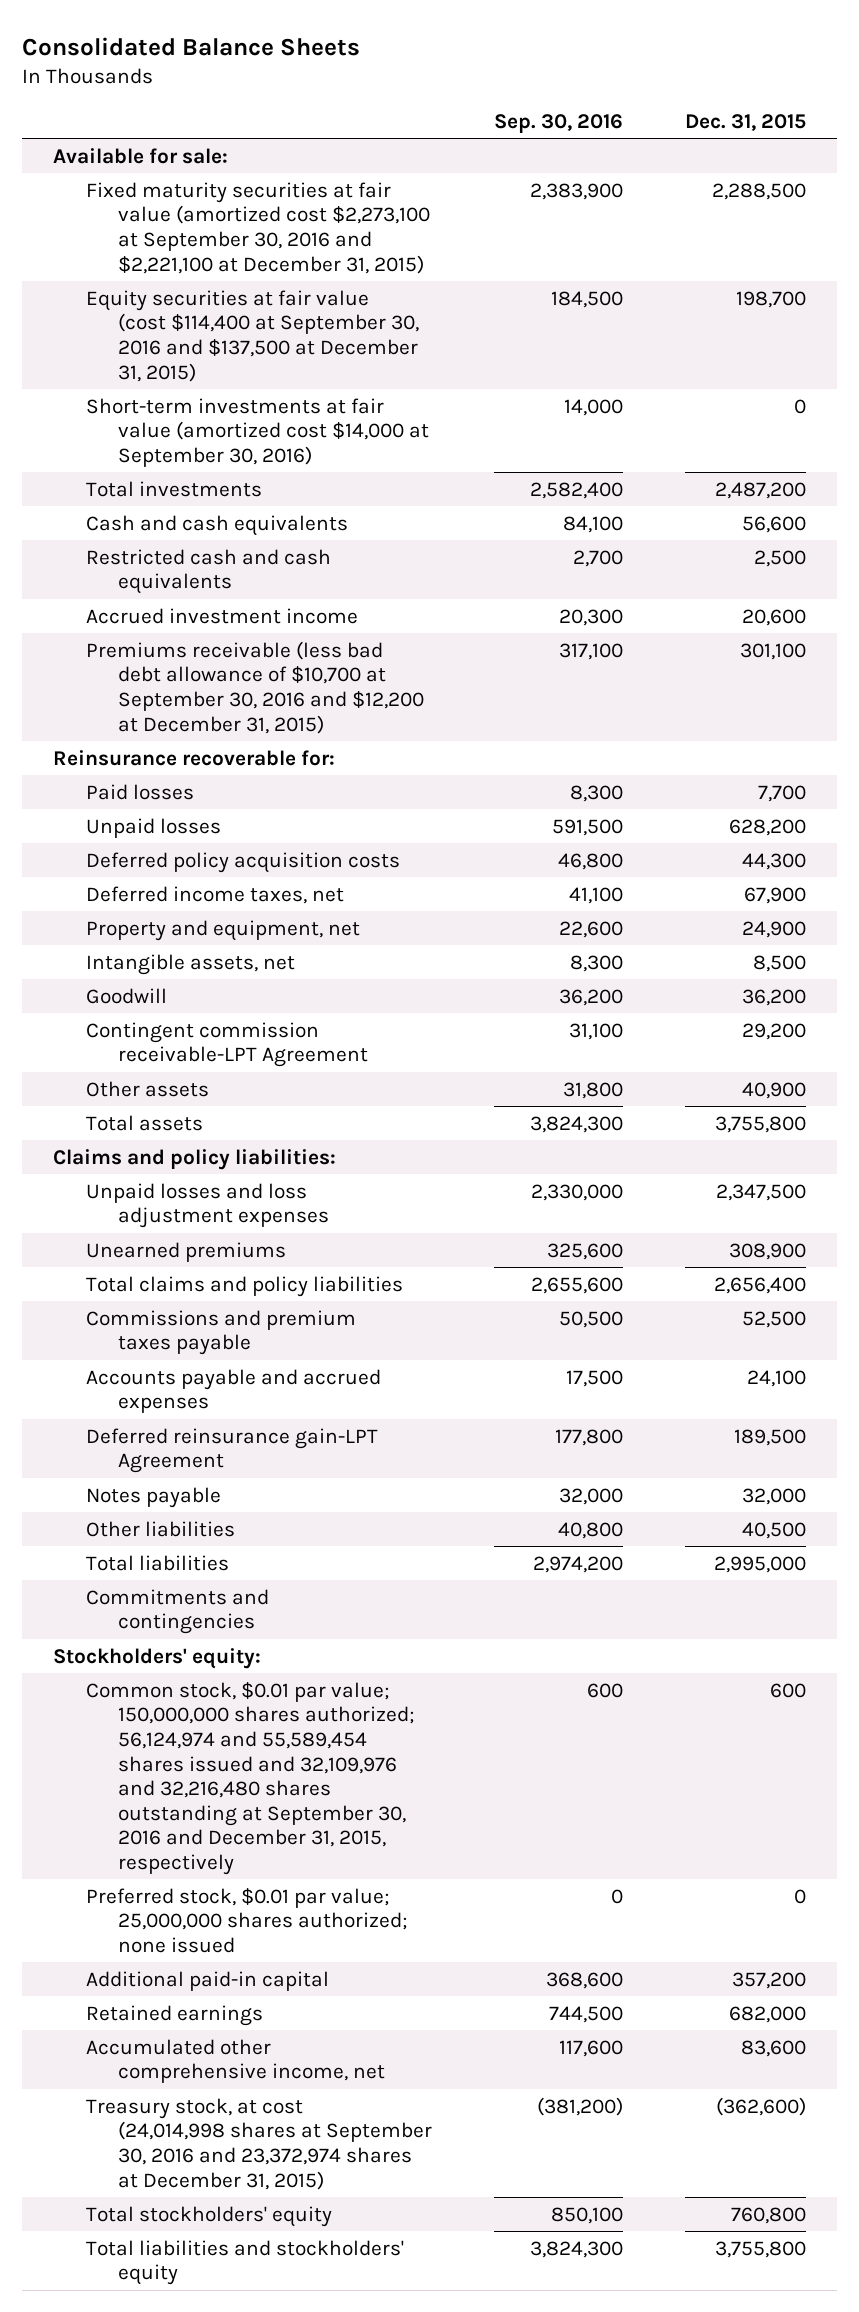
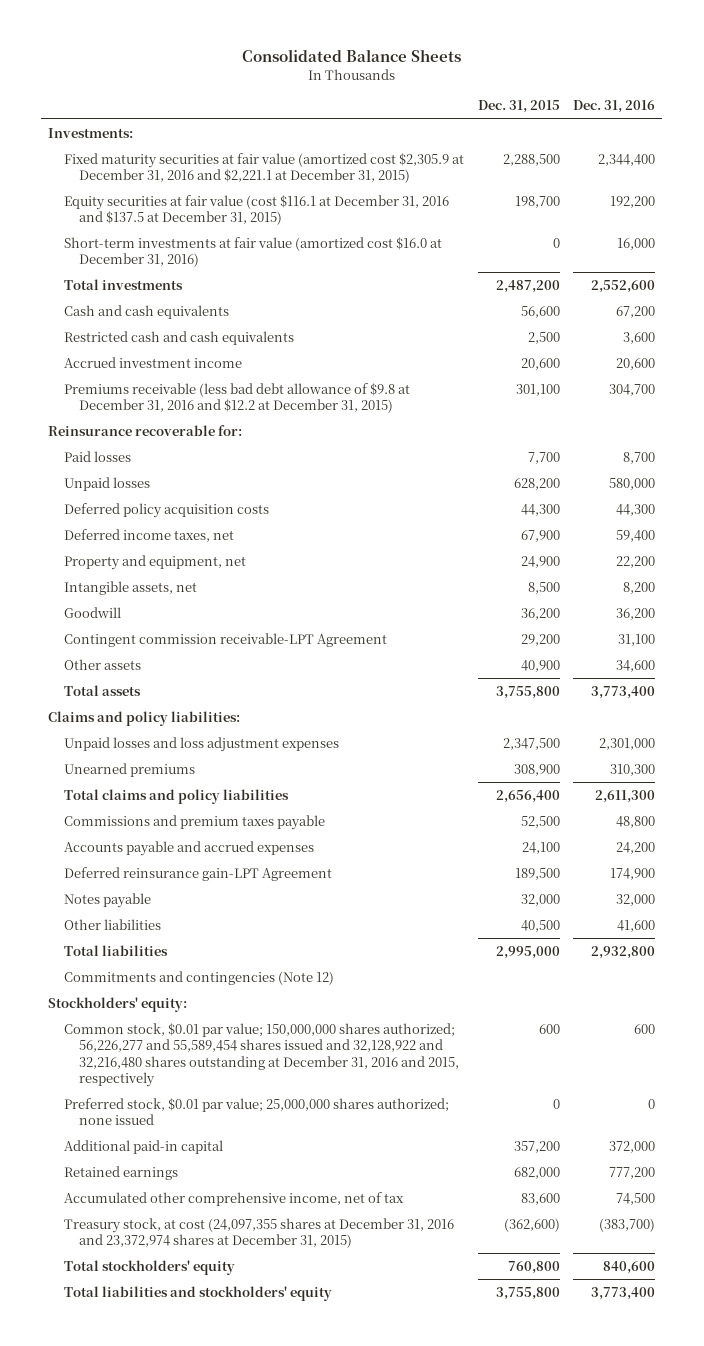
[494,114,624,134] Sep. 30, 2016 -> none
none -> [573,100,656,114] Dec. 31, 2016
[52,147,228,164] Available for sale: -> [48,127,134,138] Investments:
[85,181,431,274] Fixed maturity securities at fair value (amortized cost $2,273,100 at September 30, 2016 and $2,221,100 at December 31, 2015) -> [63,152,464,184] Fixed maturity securities at fair value (amortized cost $2,305.9 at December 31, 2016 and $2,221.1 at December 31, 2015)
[85,289,420,382] Equity securities at fair value (cost $114,400 at September 30, 2016 and $137,500 at December 31, 2015) -> [63,194,449,226] Equity securities at fair value (cost $116.1 at December 31, 2016 and $137.5 at December 31, 2015)
[85,397,430,467] Short-term investments at fair value (amortized cost $14,000 at September 30, 2016) -> [63,236,442,268] Short-term investments at fair value (amortized cost $16.0 at December 31, 2016)
[85,640,425,734] Premiums receivable (less bad debt allowance of $10,700 at September 30, 2016 and $12,200 at December 31, 2015) -> [63,382,410,414] Premiums receivable (less bad debt allowance of $9.8 at December 31, 2016 and $12.2 at December 31, 2015)
[85,1588,269,1635] Commitments and contingencies -> [63,970,334,985] Commitments and contingencies (Note 12)
[85,1681,415,1875] Common stock, $0.01 par value; 150,000,000 shares authorized; 56,124,974 and 55,589,454 shares issued and 32,109,976 and 32,216,480 shares outstanding at September 30, 2016 and December 31, 2015, respectively -> [63,1022,460,1087] Common stock, $0.01 par value; 150,000,000 shares authorized; 56,226,277 and 55,589,454 shares issued and 32,128,922 and 32,216,480 shares outstanding at December 31, 2016 and 2015, respectively
[85,2038,386,2084] Accumulated other comprehensive income, net -> [63,1191,404,1206] Accumulated other comprehensive income, net of tax
[85,2097,433,2190] Treasury stock, at cost (24,014,998 shares at September 30, 2016 and 23,372,974 shares at December 31, 2015) -> [63,1217,454,1249] Treasury stock, at cost (24,097,355 shares at December 31, 2016 and 23,372,974 shares at December 31, 2015)

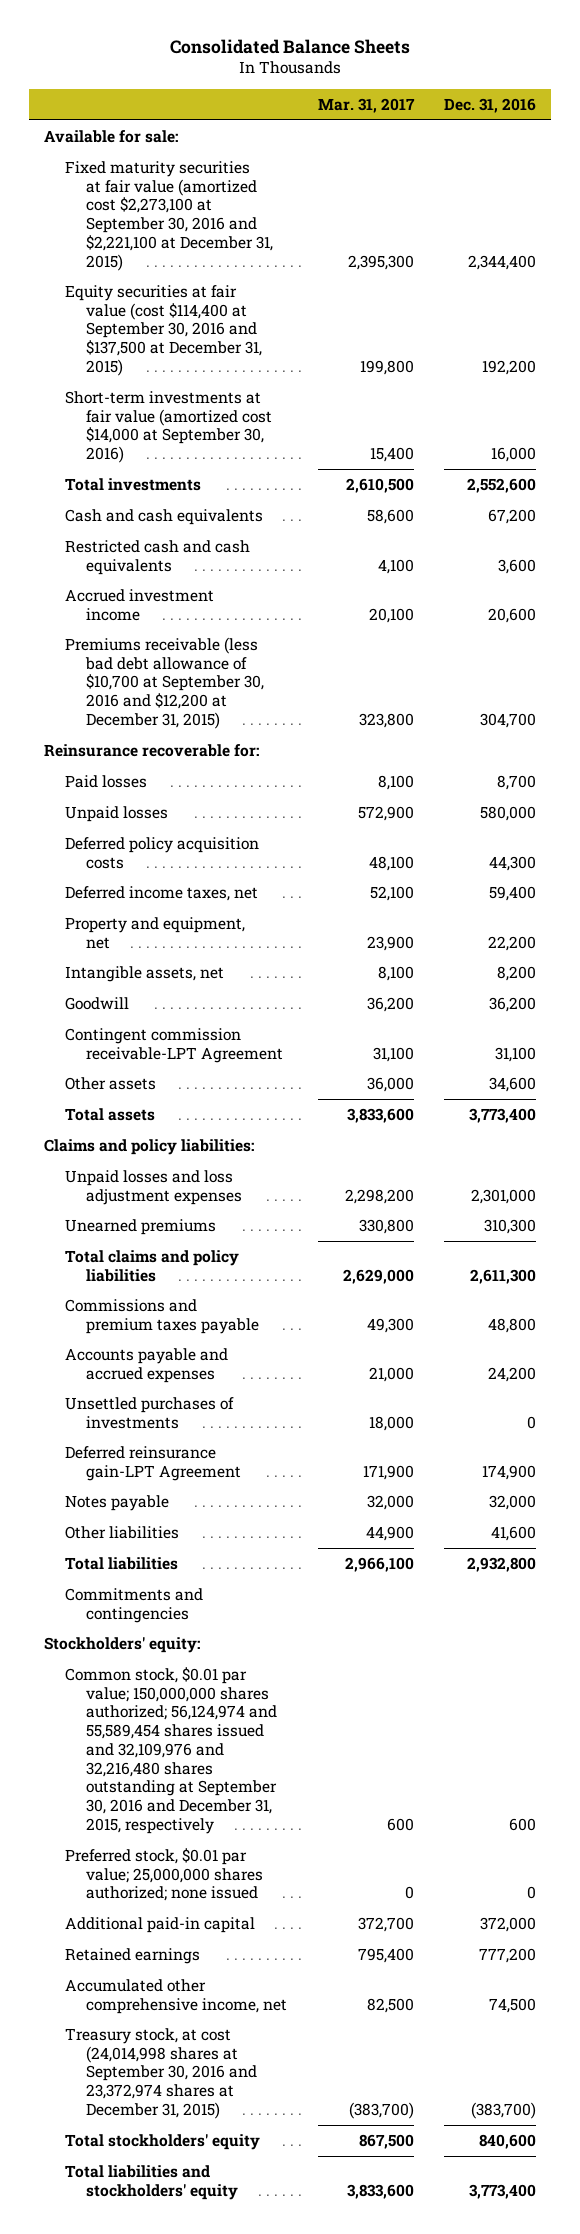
[477,100,560,114] Dec. 31, 2015 -> none
none -> [317,97,415,113] Mar. 31, 2017
[48,127,134,138] Investments: -> [44,129,179,143] Available for sale:
[63,152,464,184] Fixed maturity securities at fair value (amortized cost $2,305.9 at December 31, 2016 and $2,221.1 at December 31, 2015) -> [65,160,274,271] Fixed maturity securities at fair value (amortized cost $2,273,100 at September 30, 2016 and $2,221,100 at December 31, 2015)
[63,194,449,226] Equity securities at fair value (cost $116.1 at December 31, 2016 and $137.5 at December 31, 2015) -> [65,284,263,376] Equity securities at fair value (cost $114,400 at September 30, 2016 and $137,500 at December 31, 2015)
[63,236,442,268] Short-term investments at fair value (amortized cost $16.0 at December 31, 2016) -> [65,390,273,464] Short-term investments at fair value (amortized cost $14,000 at September 30, 2016)
[63,382,410,414] Premiums receivable (less bad debt allowance of $9.8 at December 31, 2016 and $12.2 at December 31, 2015) -> [65,636,265,729] Premiums receivable (less bad debt allowance of $10,700 at September 30, 2016 and $12,200 at December 31, 2015)
none -> [65,1396,235,1429] Unsettled purchases of investments
[63,970,334,985] Commitments and contingencies (Note 12) -> [65,1587,204,1623] Commitments and contingencies
[63,1022,460,1087] Common stock, $0.01 par value; 150,000,000 shares authorized; 56,226,277 and 55,589,454 shares issued and 32,128,922 and 32,216,480 shares outstanding at December 31, 2016 and 2015, respectively -> [65,1666,278,1834] Common stock, $0.01 par value; 150,000,000 shares authorized; 56,124,974 and 55,589,454 shares issued and 32,109,976 and 32,216,480 shares outstanding at September 30, 2016 and December 31, 2015, respectively
[63,1191,404,1206] Accumulated other comprehensive income, net of tax -> [65,1978,288,2014] Accumulated other comprehensive income, net
[63,1217,454,1249] Treasury stock, at cost (24,097,355 shares at December 31, 2016 and 23,372,974 shares at December 31, 2015) -> [65,2027,258,2119] Treasury stock, at cost (24,014,998 shares at September 30, 2016 and 23,372,974 shares at December 31, 2015)

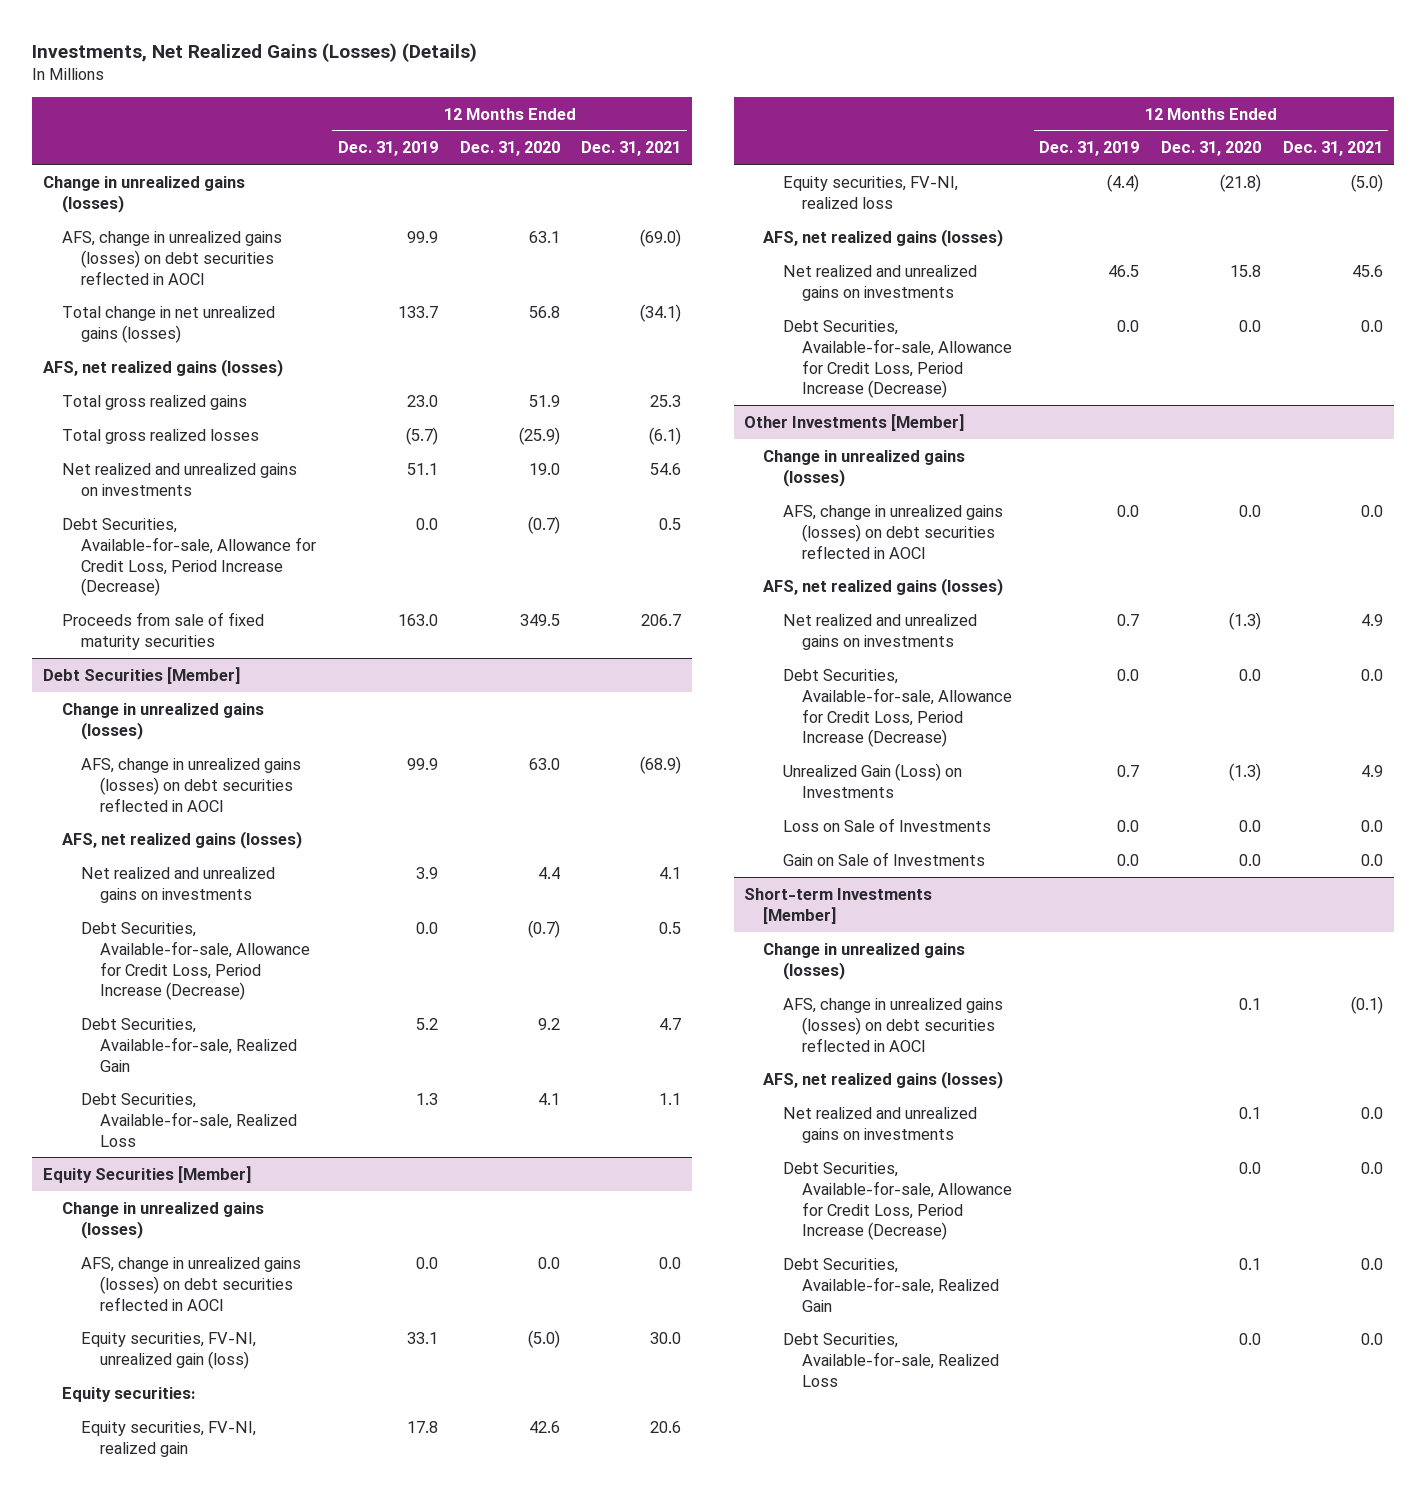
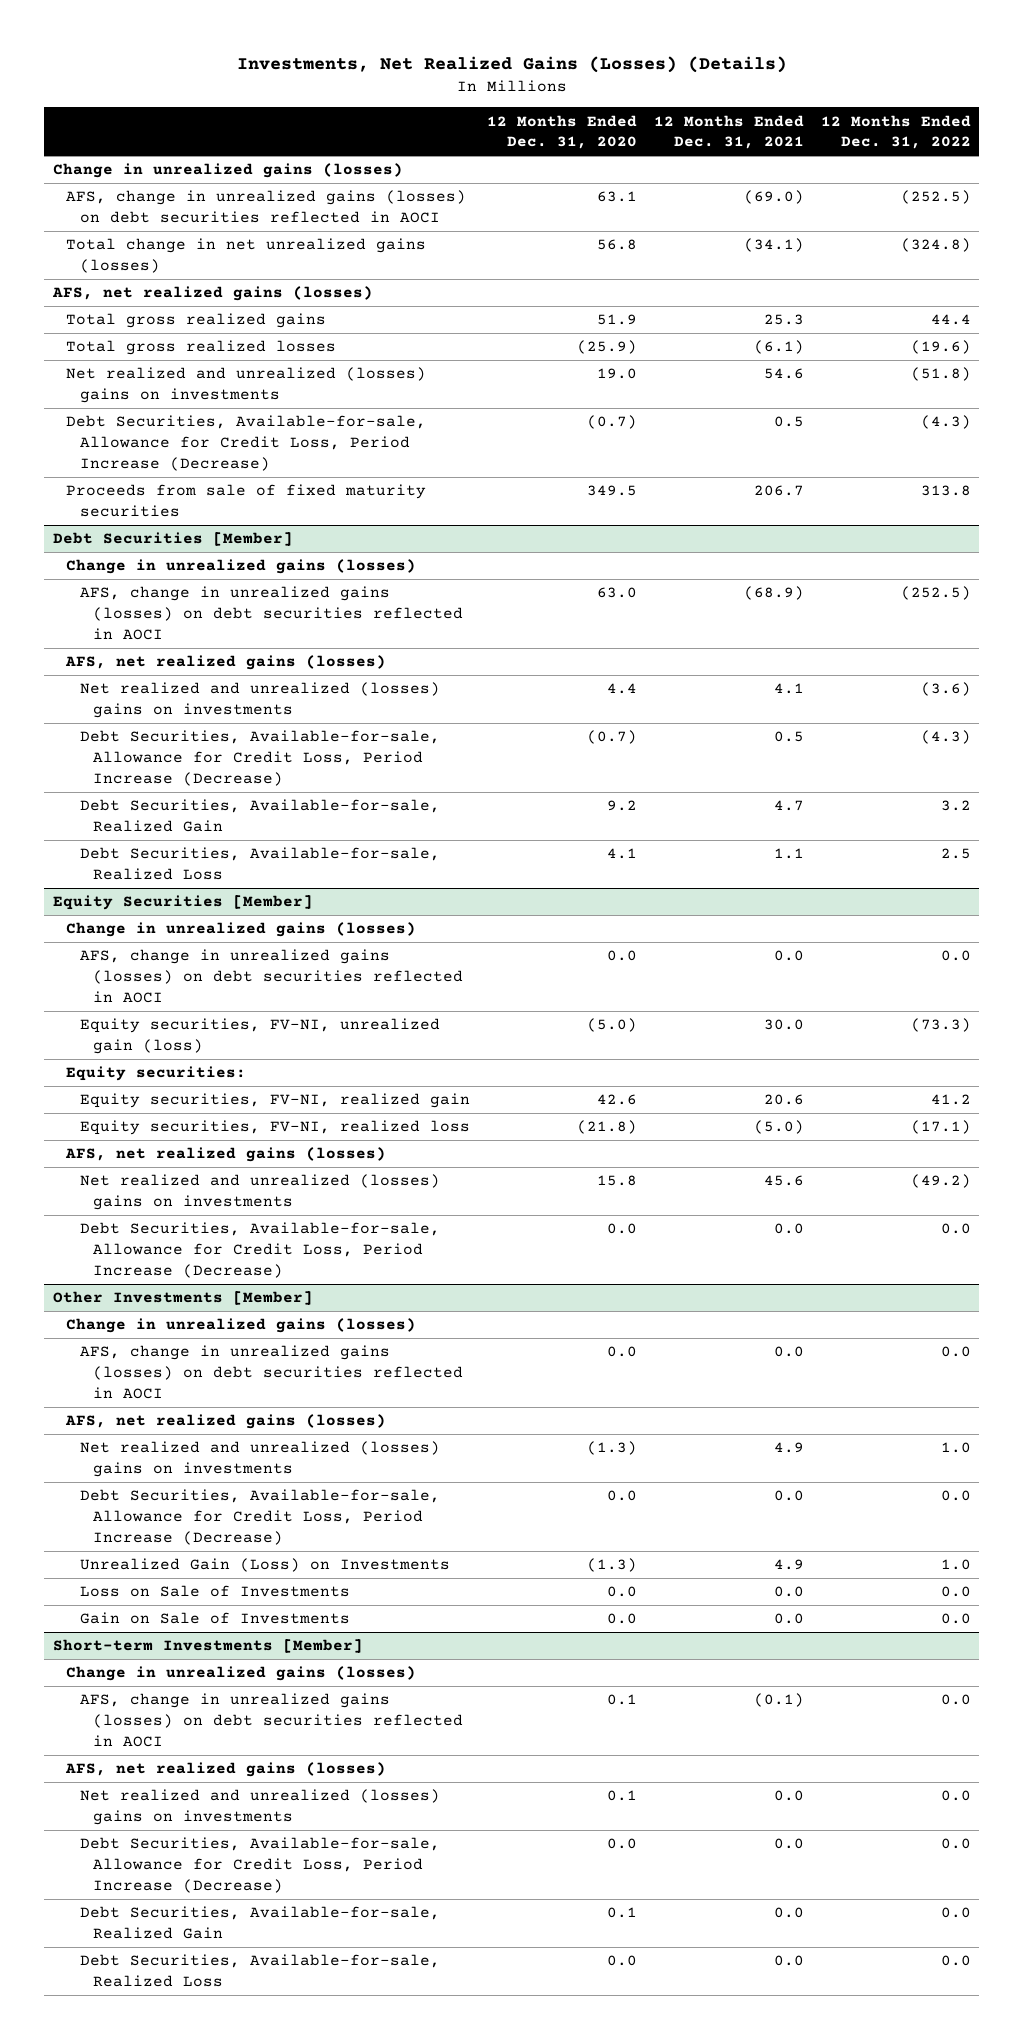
[337,141,438,157] Dec. 31, 2019 -> none
none -> [820,114,971,150] 12 Months Ended Dec. 31, 2022
[62,462,298,496] Net realized and unrealized gains on investments -> [66,367,427,403] Net realized and unrealized (losses) gains on investments
[81,866,276,903] Net realized and unrealized gains on investments -> [79,682,440,718] Net realized and unrealized (losses) gains on investments
[782,264,977,301] Net realized and unrealized gains on investments -> [79,1174,440,1210] Net realized and unrealized (losses) gains on investments
[782,613,977,650] Net realized and unrealized gains on investments -> [79,1441,440,1477] Net realized and unrealized (losses) gains on investments
[782,1106,977,1143] Net realized and unrealized gains on investments -> [79,1789,440,1825] Net realized and unrealized (losses) gains on investments

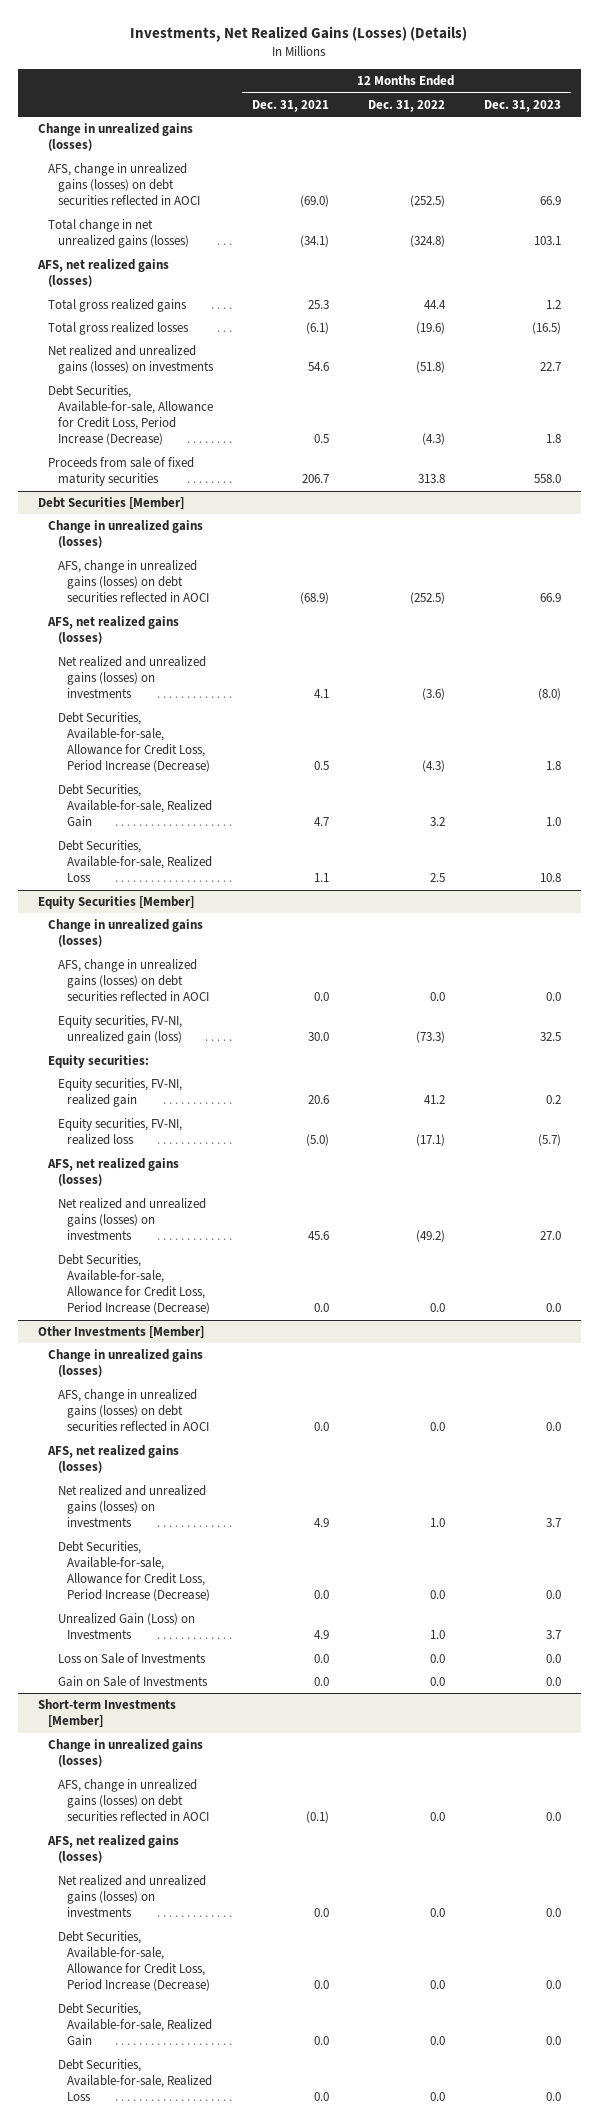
[486,114,637,150] 12 Months Ended Dec. 31, 2020 -> none
none -> [483,99,561,112] Dec. 31, 2023
[66,367,427,403] Net realized and unrealized (losses) gains on investments -> [47,345,214,375] Net realized and unrealized gains (losses) on investments
[79,682,440,718] Net realized and unrealized (losses) gains on investments -> [57,656,206,699] Net realized and unrealized gains (losses) on investments
[79,1174,440,1210] Net realized and unrealized (losses) gains on investments -> [57,1198,206,1241] Net realized and unrealized gains (losses) on investments
[79,1441,440,1477] Net realized and unrealized (losses) gains on investments -> [57,1485,206,1528] Net realized and unrealized gains (losses) on investments
[79,1789,440,1825] Net realized and unrealized (losses) gains on investments -> [57,1875,206,1918] Net realized and unrealized gains (losses) on investments

